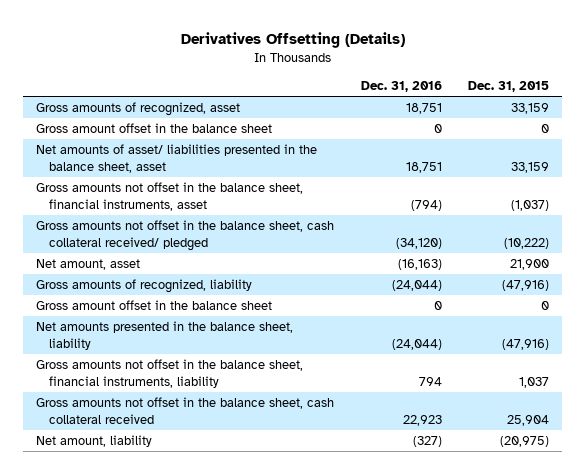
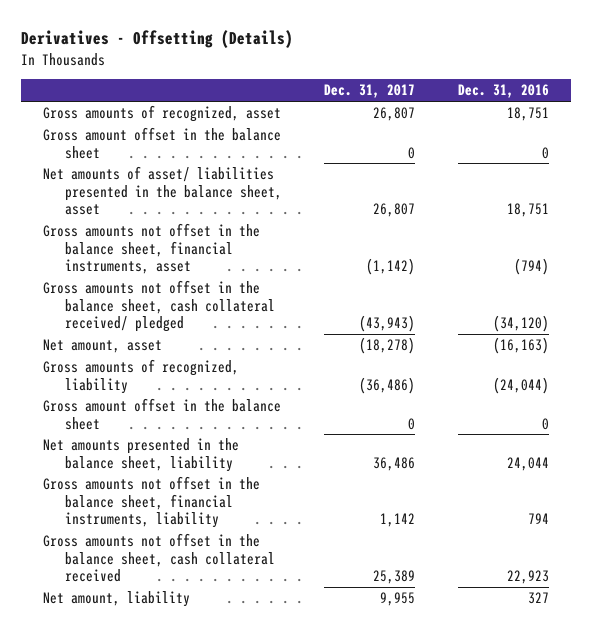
[180,31,405,48] Derivatives Offsetting (Details) -> [21,30,294,49] Derivatives - Offsetting (Details)
[467,81,549,93] Dec. 31, 2015 -> none
none -> [324,84,416,99] Dec. 31, 2017
[391,338,442,350] (24,044) -> [507,456,550,471] 24,044
[412,436,442,448] (327) -> [528,592,550,605] 327

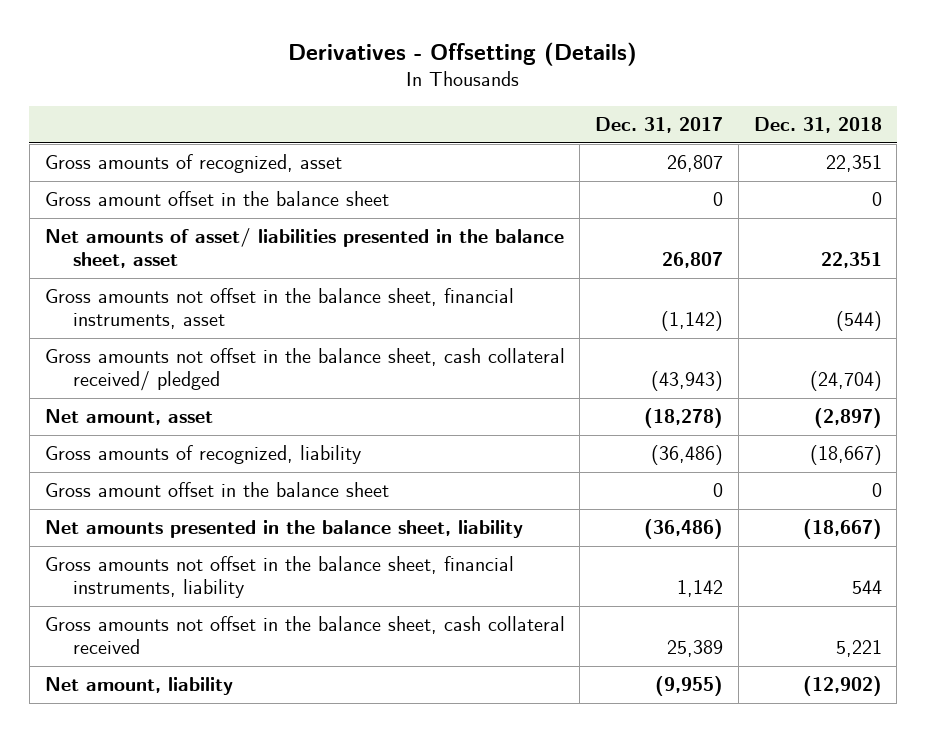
[458,84,550,99] Dec. 31, 2016 -> none
none -> [753,117,882,134] Dec. 31, 2018
[373,456,416,471] 36,486 -> [644,519,724,540] (36,486)
[380,592,416,607] 9,955 -> [655,676,724,697] (9,955)

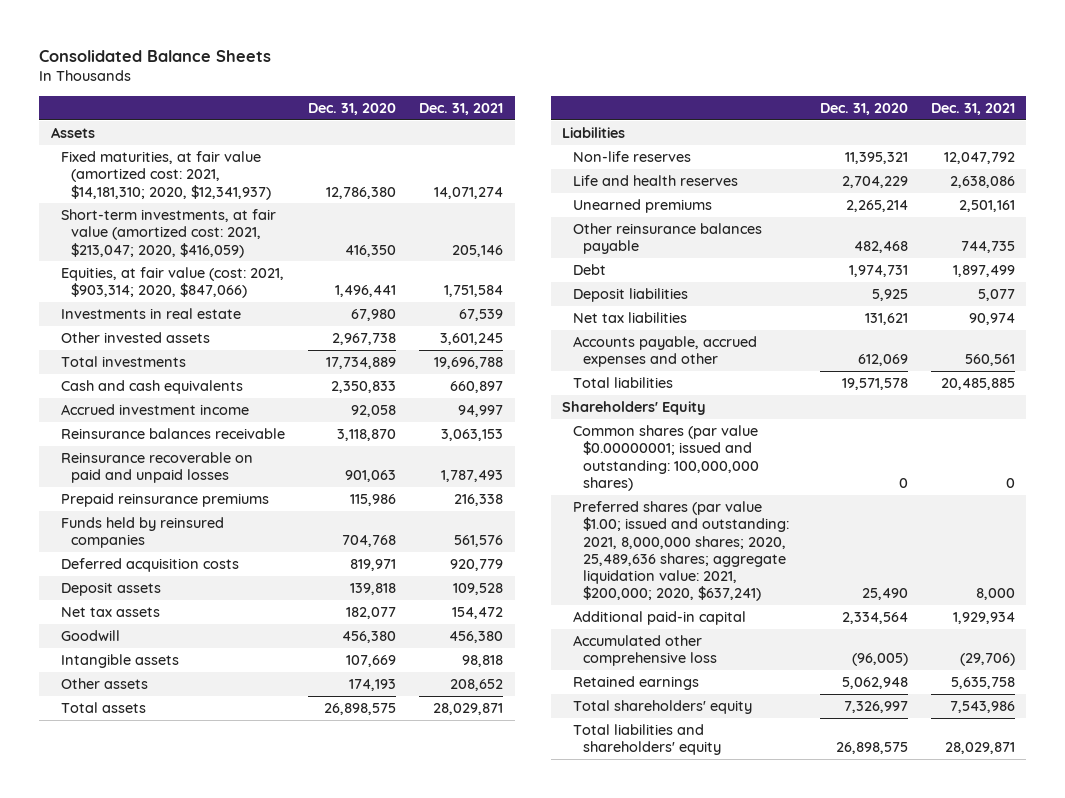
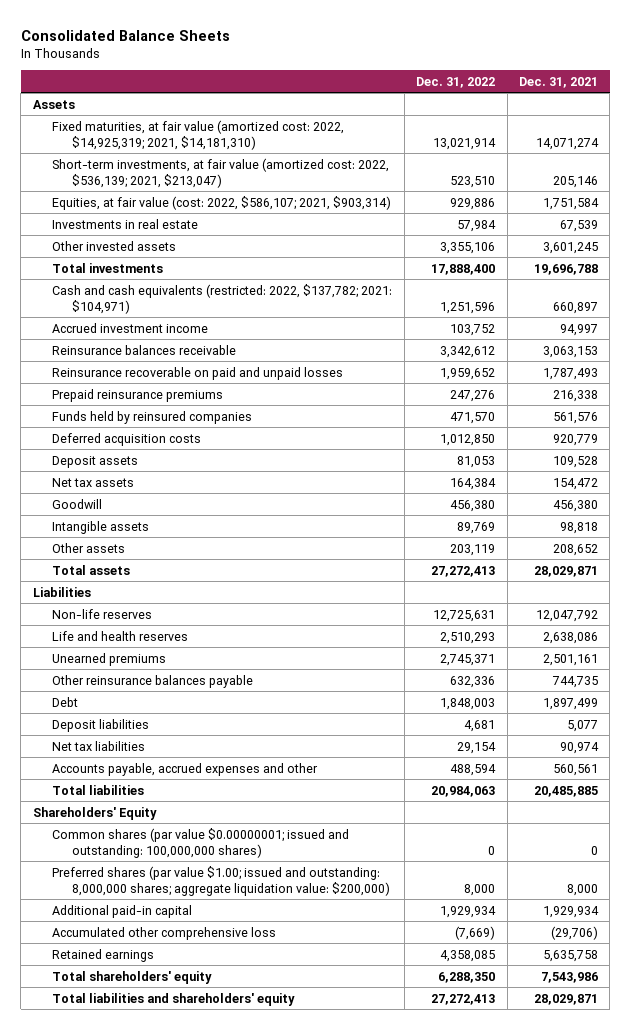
[308,103,397,116] Dec. 31, 2020 -> none
none -> [416,76,496,88] Dec. 31, 2022
[61,151,272,200] Fixed maturities, at fair value (amortized cost: 2021, $14,181,310; 2020, $12,341,937) -> [52,119,345,150] Fixed maturities, at fair value (amortized cost: 2022, $14,925,319; 2021, $14,181,310)
[61,209,277,258] Short-term investments, at fair value (amortized cost: 2021, $213,047; 2020, $416,059) -> [52,157,390,188] Short-term investments, at fair value (amortized cost: 2022, $536,139; 2021, $213,047)
[61,267,285,299] Equities, at fair value (cost: 2021, $903,314; 2020, $847,066) -> [52,195,392,210] Equities, at fair value (cost: 2022, $586,107; 2021, $903,314)
[61,380,244,395] Cash and cash equivalents -> [52,283,393,314] Cash and cash equivalents (restricted: 2022, $137,782; 2021: $104,971)
[572,501,790,602] Preferred shares (par value $1.00; issued and outstanding: 2021, 8,000,000 shares; 2020, 25,489,636 shares; aggregate liquidation value: 2021, $200,000; 2020, $637,241) -> [52,865,390,896] Preferred shares (par value $1.00; issued and outstanding: 8,000,000 shares; aggregate liquidation value: $200,000)

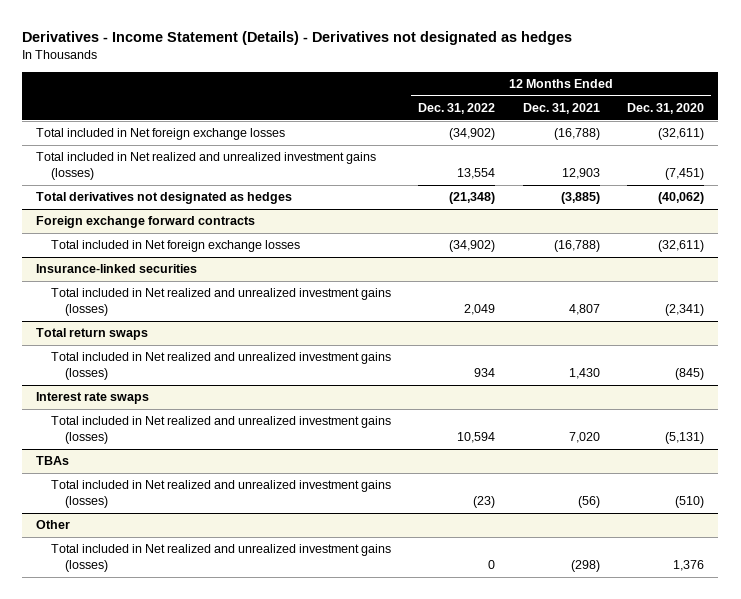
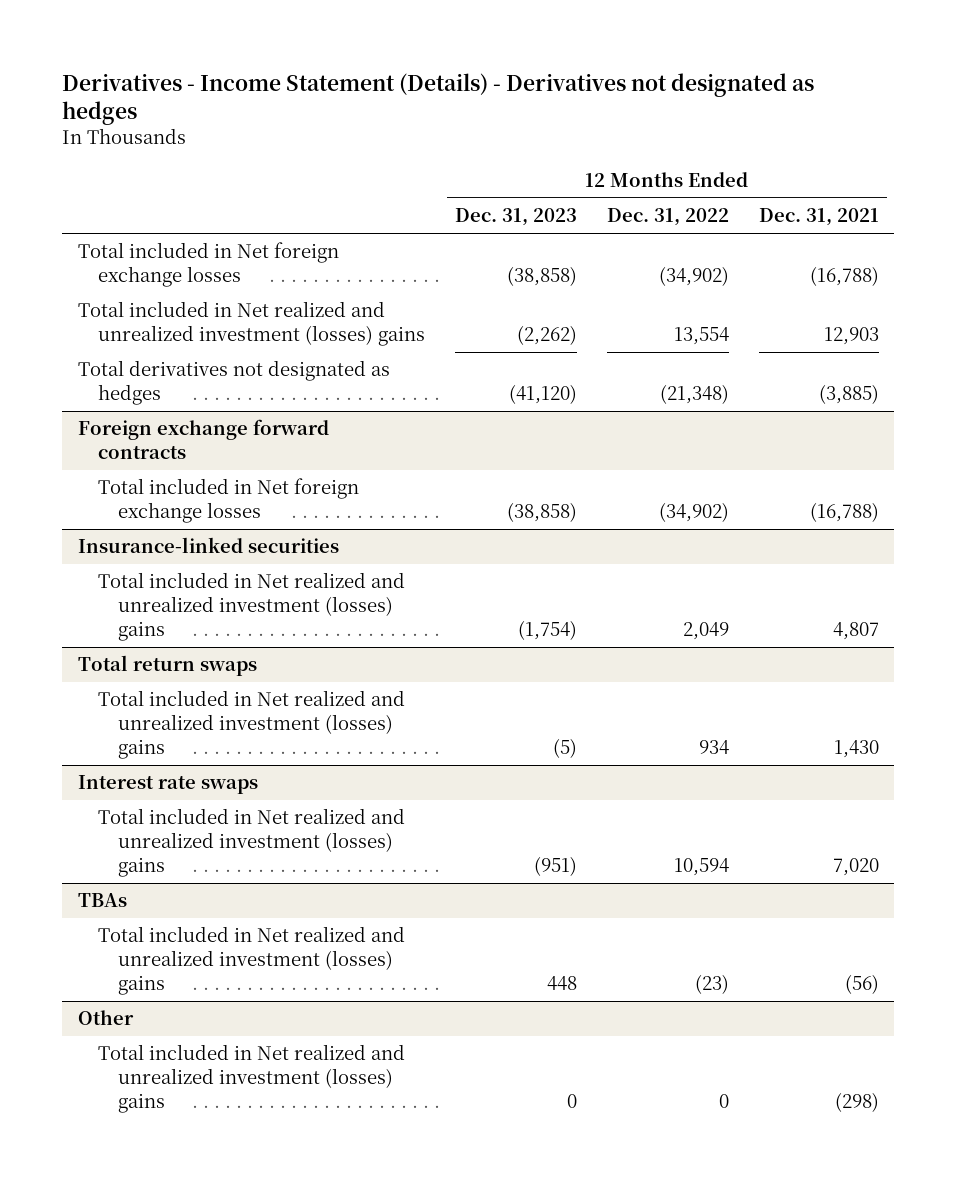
[627,103,705,115] Dec. 31, 2020 -> none
none -> [454,208,577,227] Dec. 31, 2023
[36,152,377,181] Total included in Net realized and unrealized investment gains (losses) -> [77,301,425,347] Total included in Net realized and unrealized investment (losses) gains
[50,288,391,317] Total included in Net realized and unrealized investment gains (losses) -> [97,572,405,641] Total included in Net realized and unrealized investment (losses) gains
[50,352,391,381] Total included in Net realized and unrealized investment gains (losses) -> [97,690,405,759] Total included in Net realized and unrealized investment (losses) gains
[50,416,391,445] Total included in Net realized and unrealized investment gains (losses) -> [97,808,405,877] Total included in Net realized and unrealized investment (losses) gains
[50,480,391,509] Total included in Net realized and unrealized investment gains (losses) -> [97,926,405,995] Total included in Net realized and unrealized investment (losses) gains
[50,544,391,573] Total included in Net realized and unrealized investment gains (losses) -> [97,1044,405,1113] Total included in Net realized and unrealized investment (losses) gains

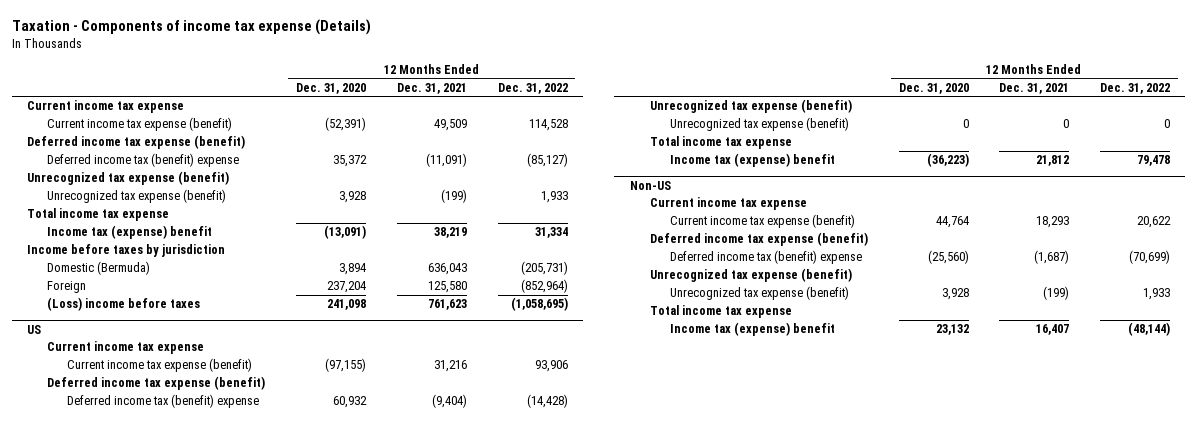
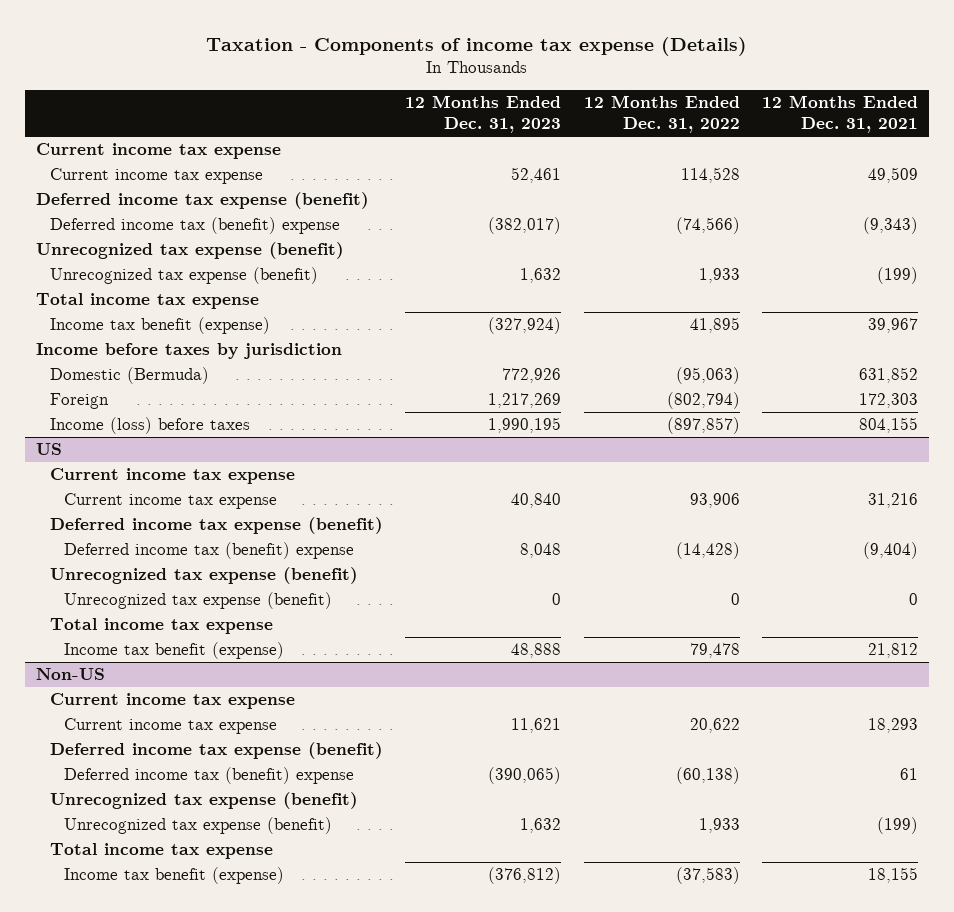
[296,82,367,94] Dec. 31, 2020 -> none
none -> [405,94,562,134] 12 Months Ended Dec. 31, 2023
[47,117,233,132] Current income tax expense (benefit) -> [50,168,264,185] Current income tax expense
[425,153,467,168] (11,091) -> [863,217,919,235] (9,343)
[526,153,568,168] (85,127) -> [675,217,740,235] (74,566)
[47,225,213,240] Income tax (expense) benefit -> [50,317,271,335] Income tax benefit (expense)
[433,227,467,239] 38,219 -> [868,318,919,334] 39,967
[534,227,568,239] 31,334 -> [689,317,740,334] 41,895
[427,263,467,276] 636,043 -> [859,367,919,384] 631,852
[520,261,568,276] (205,731) -> [675,367,740,385] (95,063)
[427,281,467,294] 125,580 -> [859,393,919,409] 172,303
[520,279,568,294] (852,964) -> [666,392,740,410] (802,794)
[47,297,201,312] (Loss) income before taxes -> [50,417,251,435] Income (loss) before taxes
[427,299,467,311] 761,623 -> [859,417,919,434] 804,155
[510,297,568,312] (1,058,695) -> [666,417,740,435] (897,857)
[67,358,253,373] Current income tax expense (benefit) -> [63,493,277,510] Current income tax expense
[669,153,835,168] Income tax (expense) benefit -> [63,642,284,660] Income tax benefit (expense)
[669,214,855,229] Current income tax expense (benefit) -> [63,718,277,735] Current income tax expense
[1034,250,1070,265] (1,687) -> [900,768,919,781] 61
[1129,250,1171,265] (70,699) -> [675,767,740,785] (60,138)
[669,322,835,337] Income tax (expense) benefit -> [63,867,284,885] Income tax benefit (expense)
[1036,324,1070,336] 16,407 -> [868,867,919,884] 18,155
[1128,322,1171,337] (48,144) -> [675,867,740,885] (37,583)

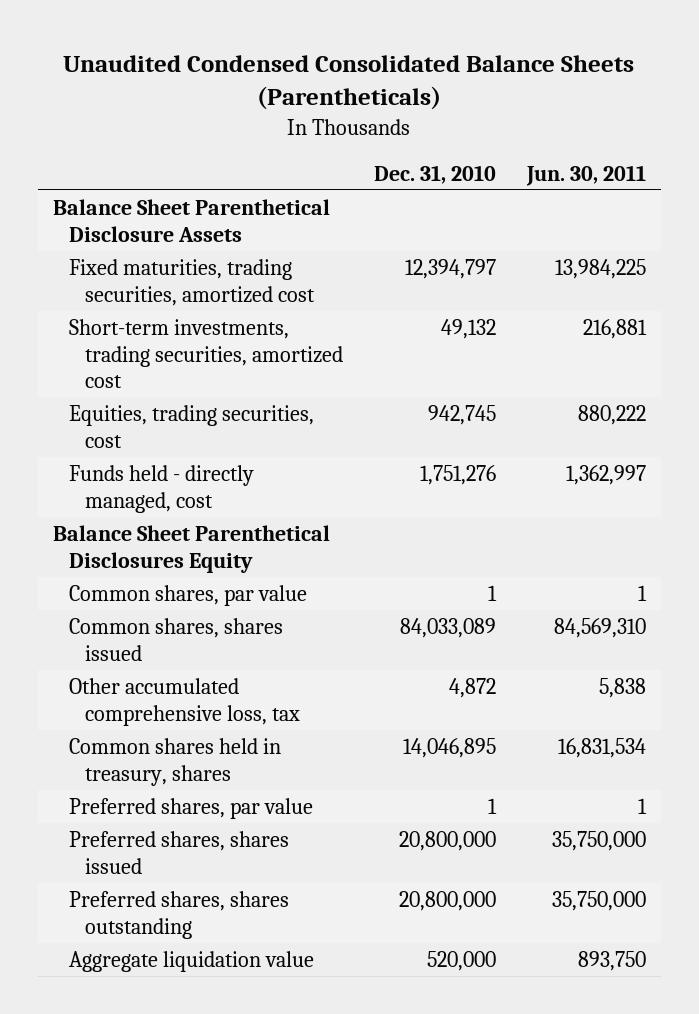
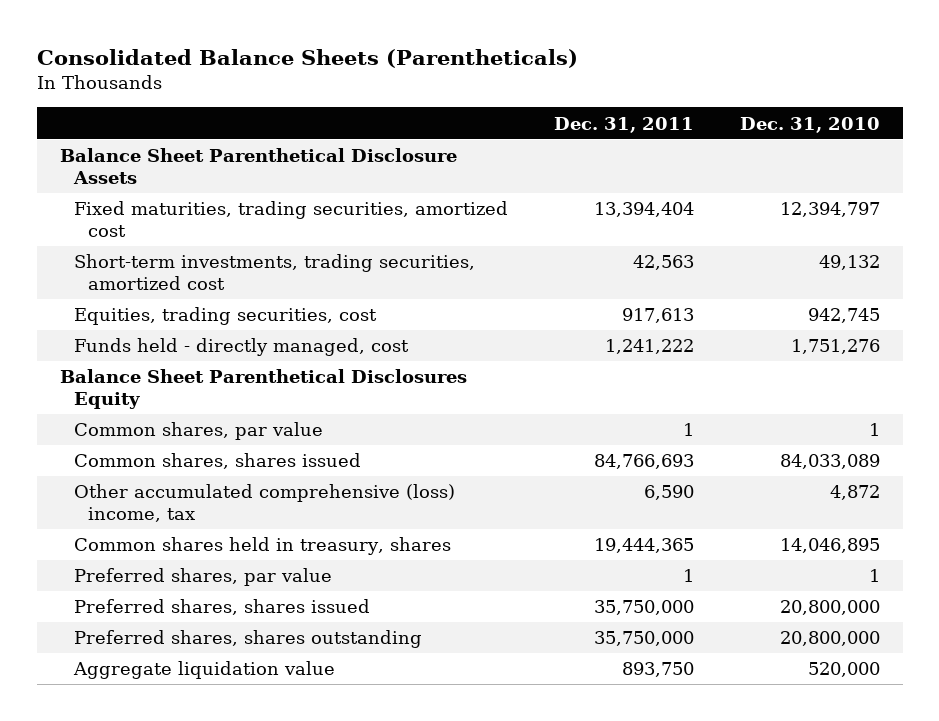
[63,54,635,111] Unaudited Condensed Consolidated Balance Sheets (Parentheticals) -> [36,48,578,68] Consolidated Balance Sheets (Parentheticals)
[525,164,646,186] Jun. 30, 2011 -> none
none -> [553,116,694,133] Dec. 31, 2011
[69,677,301,726] Other accumulated comprehensive loss, tax -> [73,484,455,523] Other accumulated comprehensive (loss) income, tax

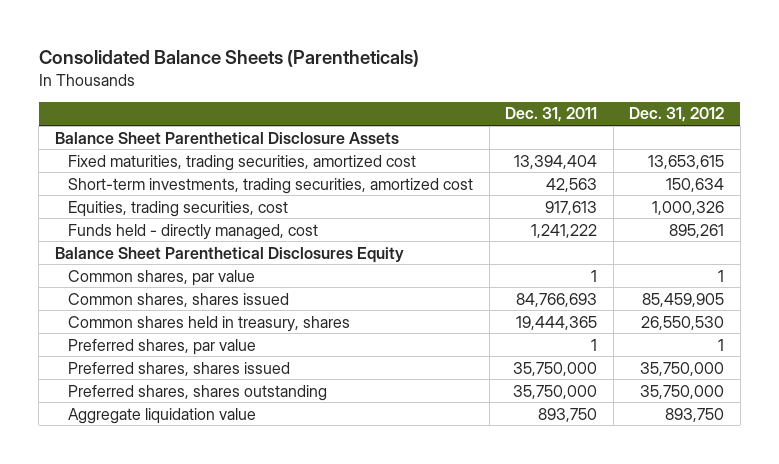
[739,116,880,133] Dec. 31, 2010 -> none
none -> [629,107,725,123] Dec. 31, 2012
[73,484,455,523] Other accumulated comprehensive (loss) income, tax -> none

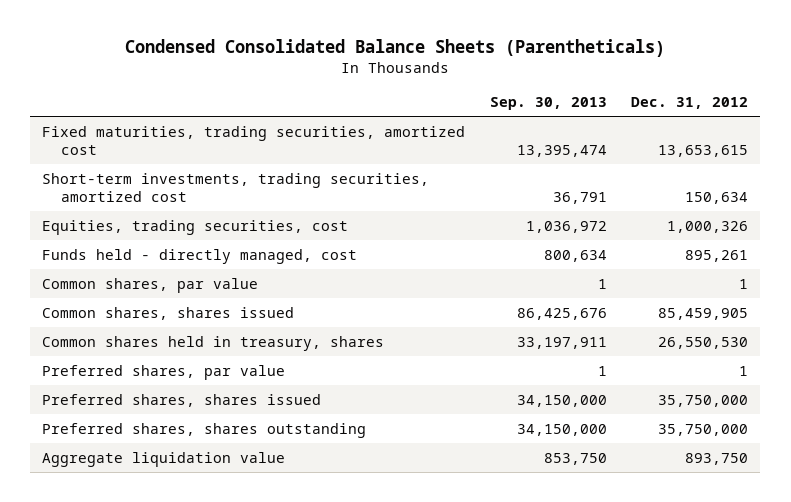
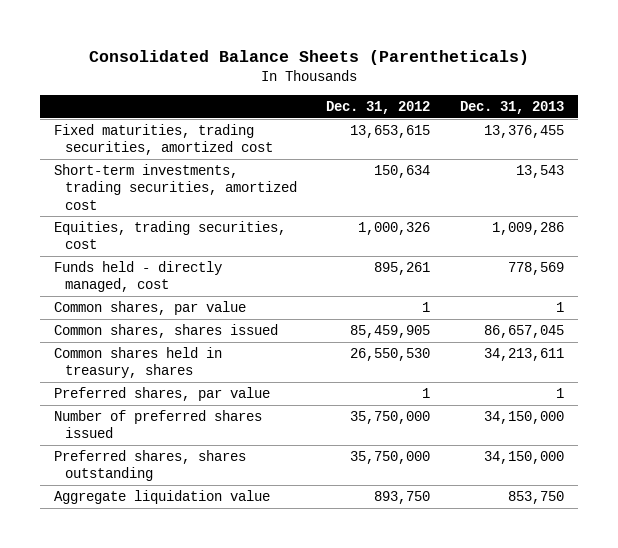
[125,39,666,58] Condensed Consolidated Balance Sheets (Parentheticals) -> [88,49,529,65] Consolidated Balance Sheets (Parentheticals)
[489,97,607,111] Sep. 30, 2013 -> none
none -> [459,101,564,115] Dec. 31, 2013
[42,393,322,407] Preferred shares, shares issued -> [54,410,263,439] Number of preferred shares issued

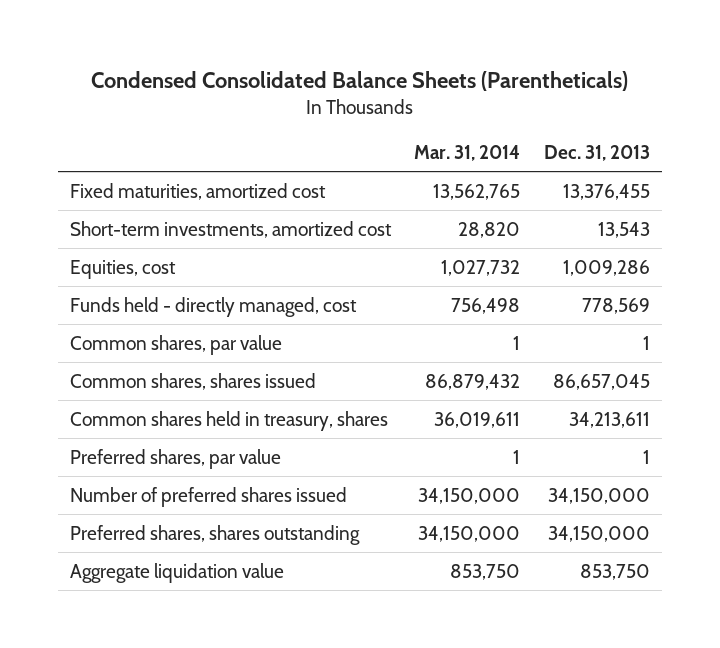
[88,49,529,65] Consolidated Balance Sheets (Parentheticals) -> [90,71,628,92] Condensed Consolidated Balance Sheets (Parentheticals)
[326,101,431,115] Dec. 31, 2012 -> none
none -> [414,144,521,161] Mar. 31, 2014
[54,124,273,156] Fixed maturities, trading securities, amortized cost -> [69,182,326,200] Fixed maturities, amortized cost
[54,164,297,210] Short-term investments, trading securities, amortized cost -> [69,220,392,238] Short-term investments, amortized cost
[54,221,287,250] Equities, trading securities, cost -> [69,259,176,279] Equities, cost

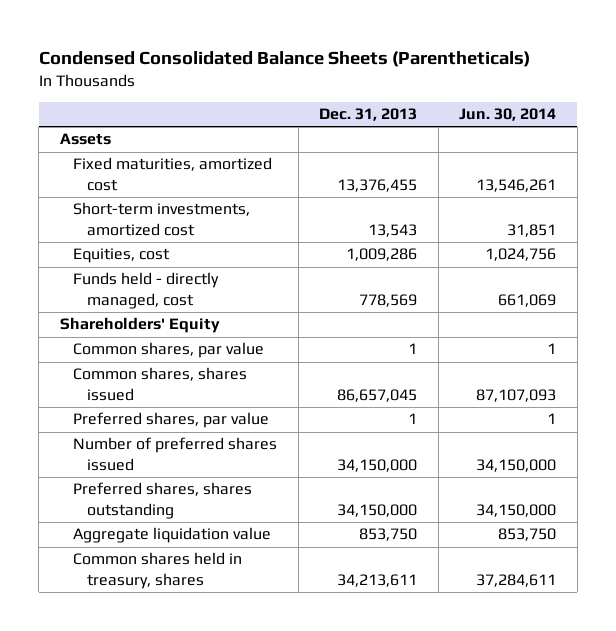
[414,144,521,161] Mar. 31, 2014 -> none
none -> [459,108,557,122] Jun. 30, 2014
none -> [59,133,111,146] Assets
none -> [59,317,220,334] Shareholders' Equity
[69,410,388,431] Common shares held in treasury, shares -> [73,552,243,590] Common shares held in treasury, shares

